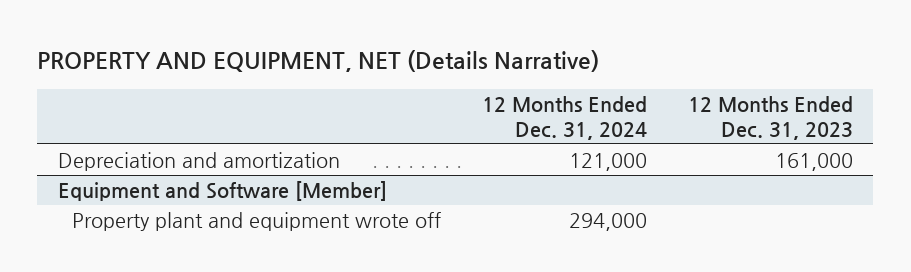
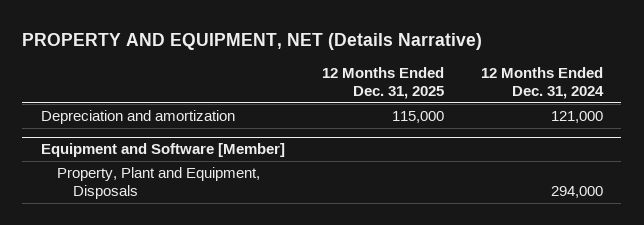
[687,95,853,140] 12 Months Ended Dec. 31, 2023 -> none
none -> [321,66,444,99] 12 Months Ended Dec. 31, 2025
[72,212,442,232] Property plant and equipment wrote off -> [56,166,260,200] Property, Plant and Equipment, Disposals

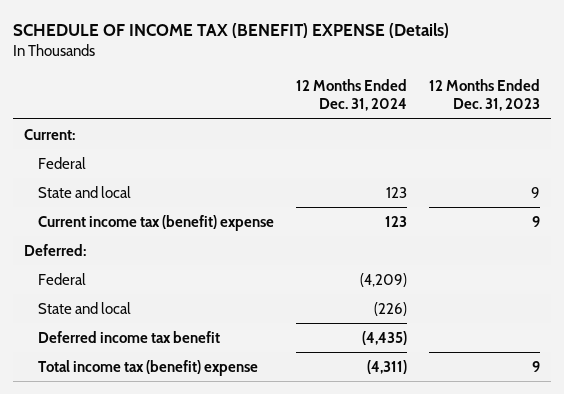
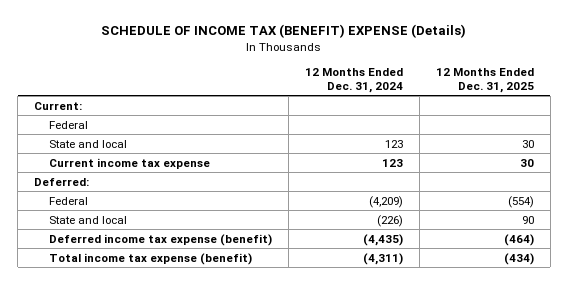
[428,79,540,112] 12 Months Ended Dec. 31, 2023 -> none
none -> [435,67,534,93] 12 Months Ended Dec. 31, 2025
[37,214,274,231] Current income tax (benefit) expense -> [49,157,211,169] Current income tax expense
[37,330,220,343] Deferred income tax benefit -> [49,233,273,246] Deferred income tax expense (benefit)
[37,359,258,376] Total income tax (benefit) expense -> [49,252,253,265] Total income tax expense (benefit)

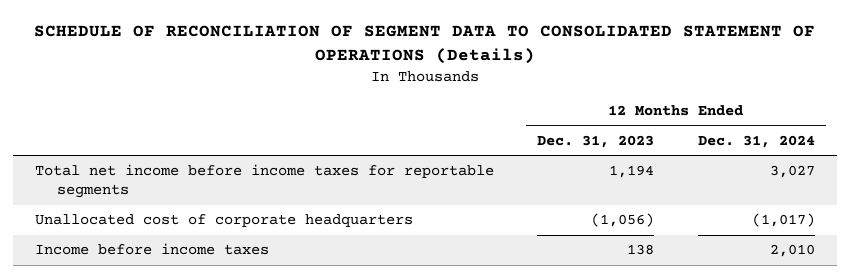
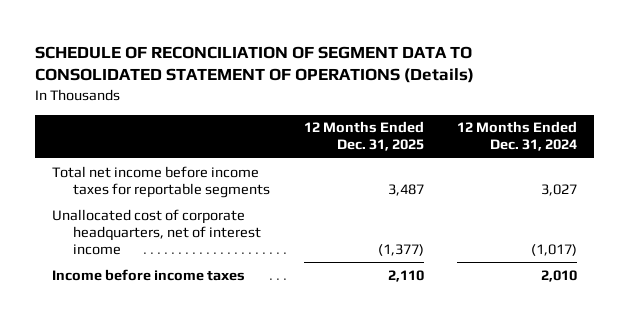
[537,135,655,149] Dec. 31, 2023 -> none
none -> [303,121,424,152] 12 Months Ended Dec. 31, 2025
[34,214,413,228] Unallocated cost of corporate headquarters -> [51,208,261,255] Unallocated cost of corporate headquarters, net of interest income

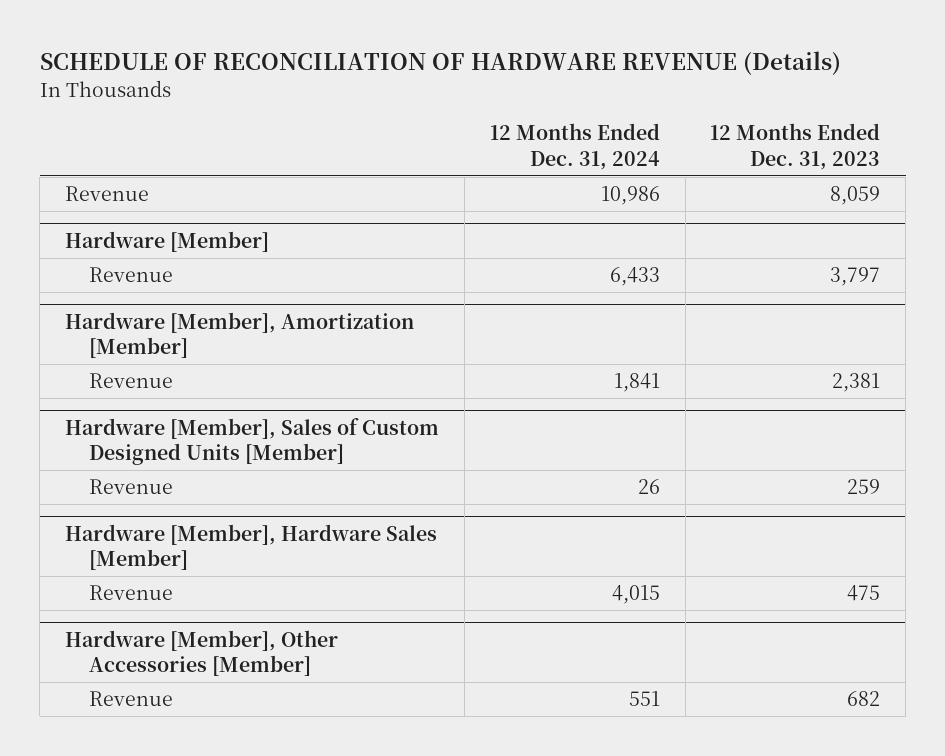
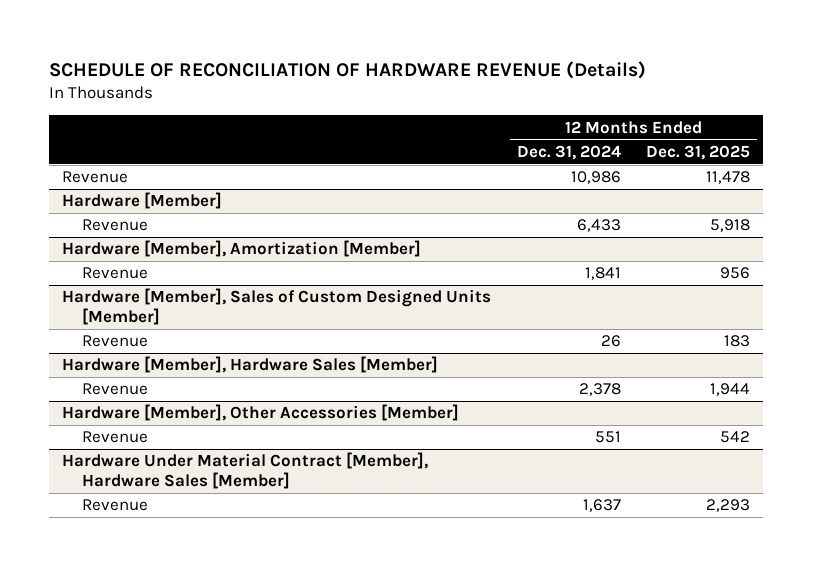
[710,123,881,170] 12 Months Ended Dec. 31, 2023 -> none
none -> [646,144,751,160] Dec. 31, 2025
[611,585,660,605] 4,015 -> [578,383,621,397] 2,378
none -> [62,452,429,489] Hardware Under Material Contract [Member], Hardware Sales [Member]
none -> [81,499,148,512] Revenue

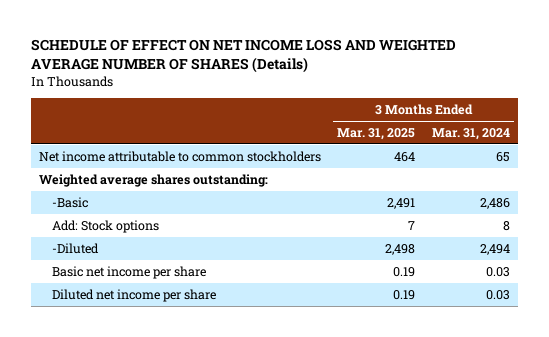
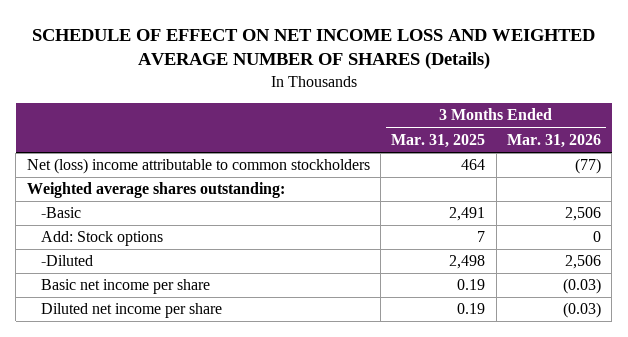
[431,127,510,140] Mar. 31, 2024 -> none
none -> [507,133,602,148] Mar. 31, 2026
[39,150,322,162] Net income attributable to common stockholders -> [26,158,370,175] Net (loss) income attributable to common stockholders

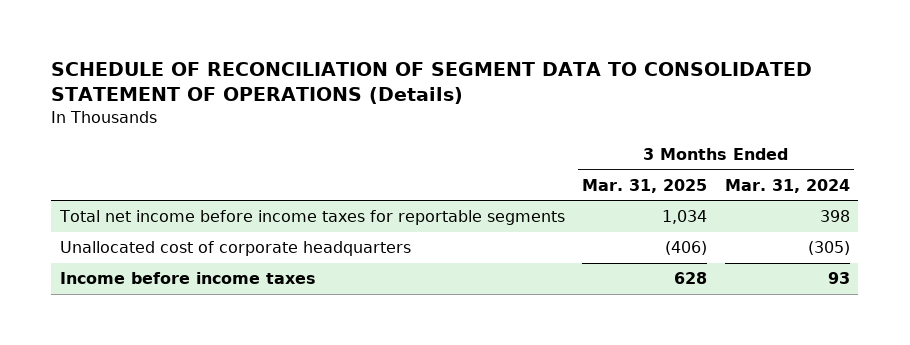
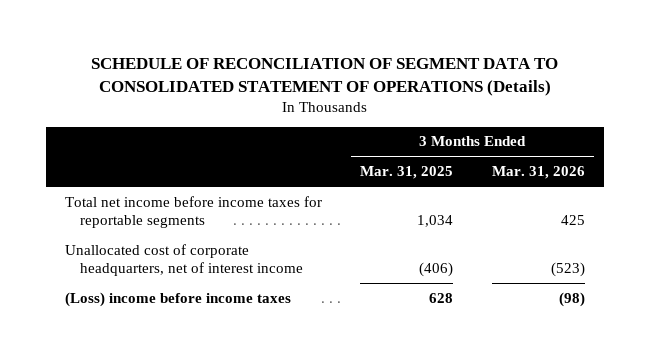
[724,178,850,193] Mar. 31, 2024 -> none
none -> [491,166,585,180] Mar. 31, 2026
[59,241,411,257] Unallocated cost of corporate headquarters -> [65,243,304,277] Unallocated cost of corporate headquarters, net of interest income
[59,272,316,285] Income before income taxes -> [65,291,292,307] (Loss) income before income taxes

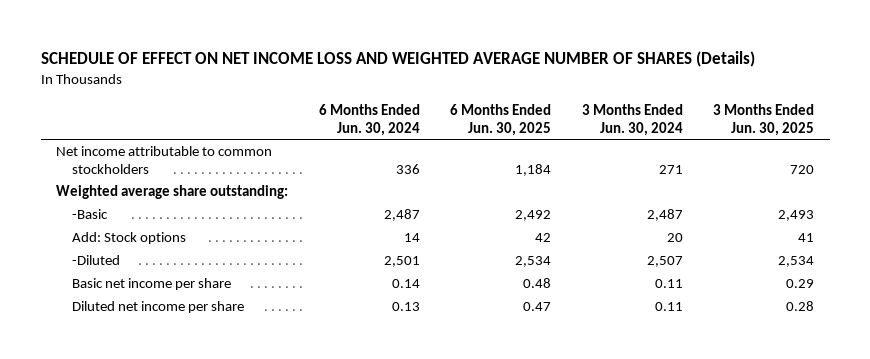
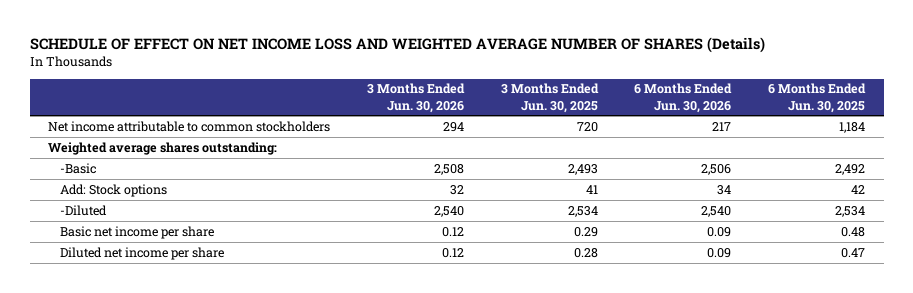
[318,104,420,136] 6 Months Ended Jun. 30, 2024 -> none
[581,104,683,136] 3 Months Ended Jun. 30, 2024 -> none
none -> [366,83,465,113] 3 Months Ended Jun. 30, 2026
none -> [634,83,733,113] 6 Months Ended Jun. 30, 2026
[55,185,288,200] Weighted average share outstanding: -> [48,141,278,155] Weighted average shares outstanding:

